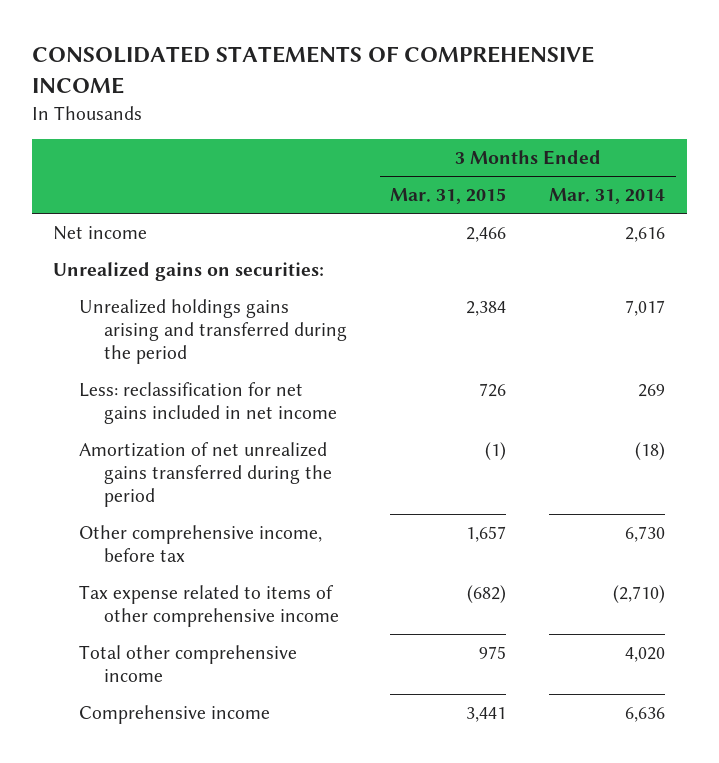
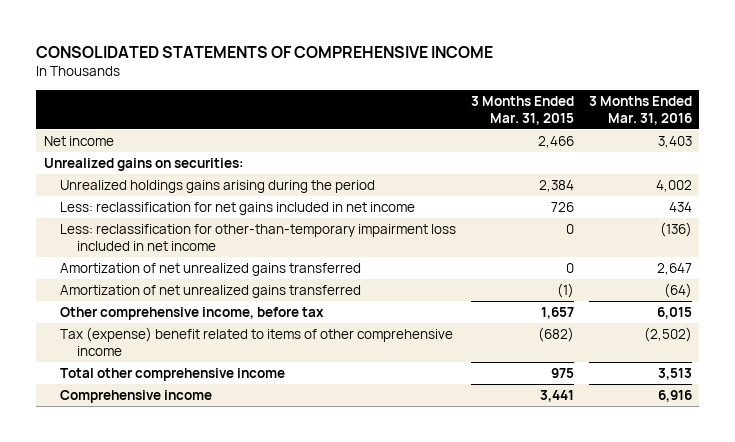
[549,188,666,205] Mar. 31, 2014 -> none
none -> [588,95,692,125] 3 Months Ended Mar. 31, 2016
[78,298,348,365] Unrealized holdings gains arising and transferred during the period -> [60,180,376,194] Unrealized holdings gains arising during the period
none -> [60,224,457,251] Less: reclassification for other-than-temporary impairment loss included in net income
[78,441,333,508] Amortization of net unrealized gains transferred during the period -> [60,263,362,277] Amortization of net unrealized gains transferred
[485,441,507,460] (1) -> [565,263,574,274] 0
none -> [60,285,362,299] Amortization of net unrealized gains transferred
[78,584,340,627] Tax expense related to items of other comprehensive income -> [60,327,454,356] Tax (expense) benefit related to items of other comprehensive income

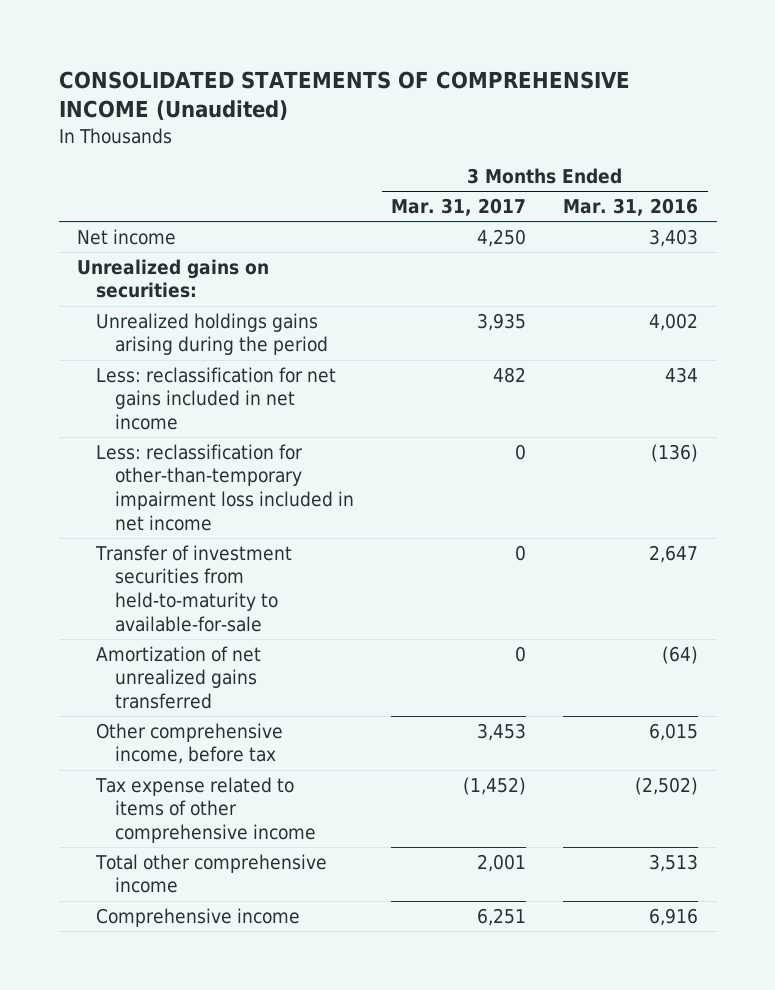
[36,45,494,58] CONSOLIDATED STATEMENTS OF COMPREHENSIVE INCOME -> [58,70,630,121] CONSOLIDATED STATEMENTS OF COMPREHENSIVE INCOME (Unaudited)
[470,95,574,125] 3 Months Ended Mar. 31, 2015 -> none
none -> [391,198,527,217] Mar. 31, 2017
[60,263,362,277] Amortization of net unrealized gains transferred -> [94,544,292,632] Transfer of investment securities from held-to-maturity to available-for-sale
[60,327,454,356] Tax (expense) benefit related to items of other comprehensive income -> [94,776,316,844] Tax expense related to items of other comprehensive income

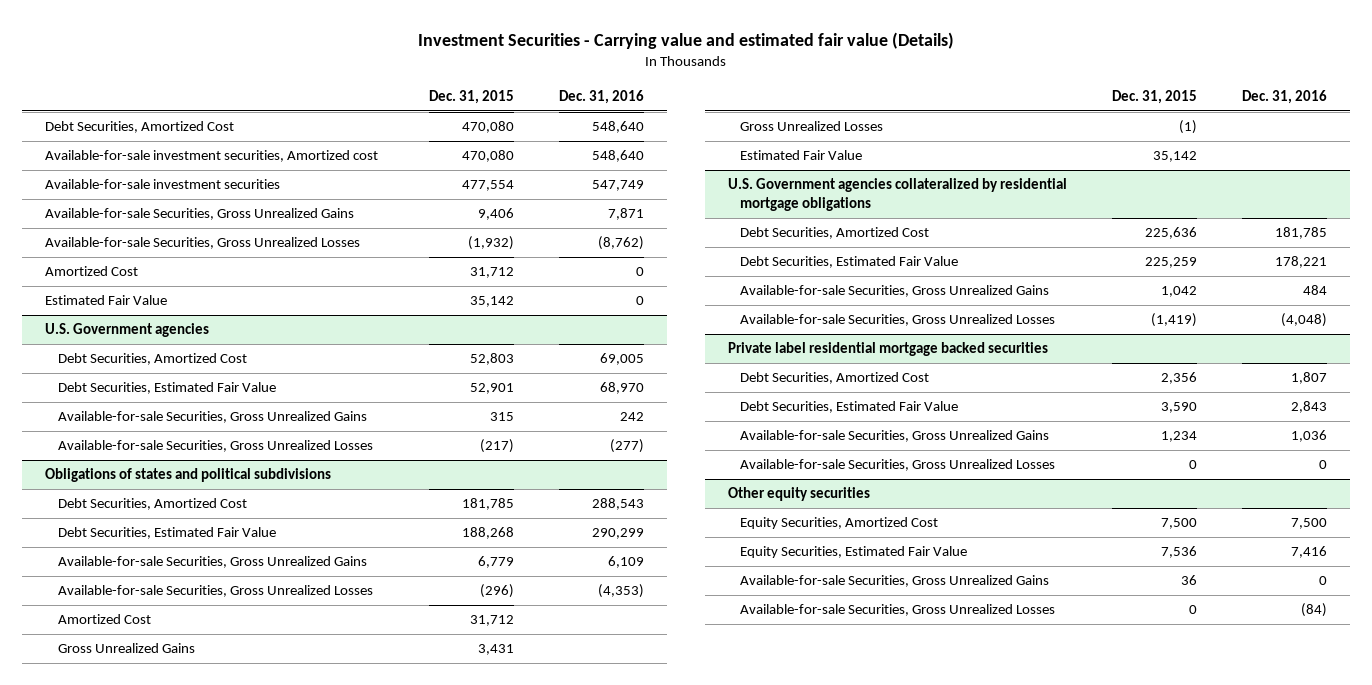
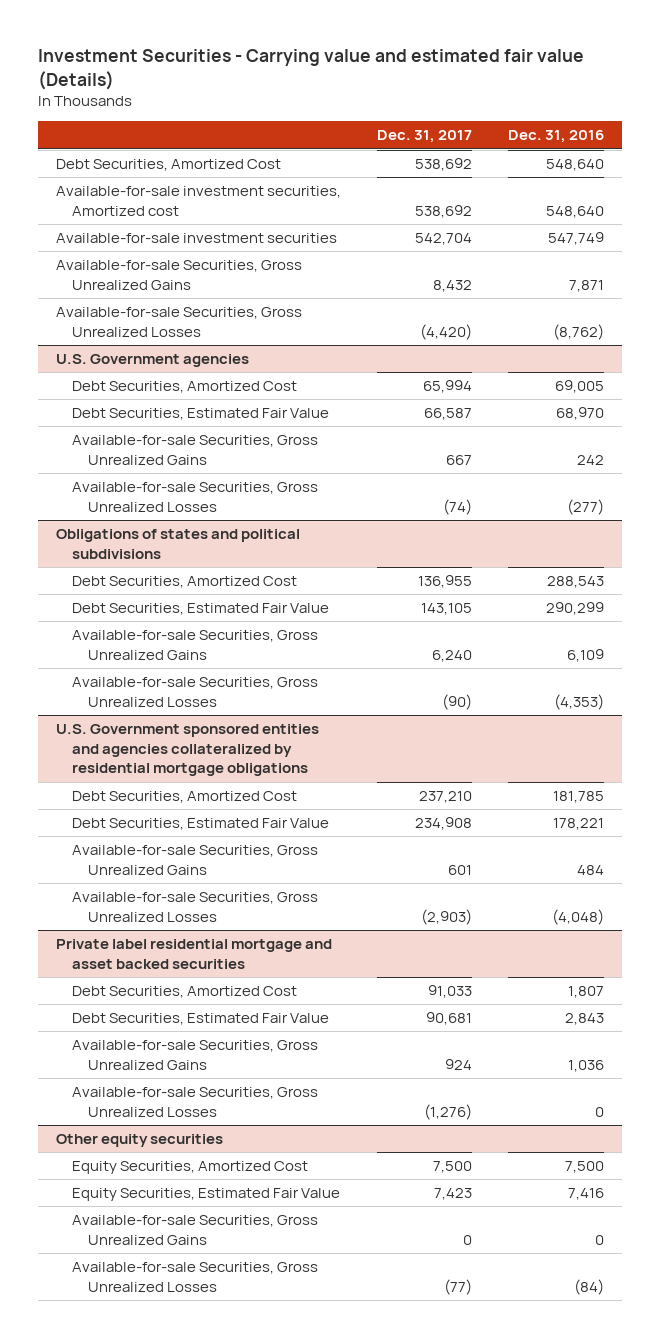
[429,89,515,104] Dec. 31, 2015 -> none
none -> [377,130,473,144] Dec. 31, 2017
[45,266,139,277] Amortized Cost -> none
[45,295,168,306] Estimated Fair Value -> none
[57,614,151,625] Amortized Cost -> none
[57,643,195,654] Gross Unrealized Gains -> none
[740,121,884,132] Gross Unrealized Losses -> none
[740,150,863,161] Estimated Fair Value -> none
[727,178,1067,212] U.S. Government agencies collateralized by residential mortgage obligations -> [56,724,320,777] U.S. Government sponsored entities and agencies collateralized by residential mortgage obligations
[727,342,1048,357] Private label residential mortgage backed securities -> [56,939,333,969] Private label residential mortgage and asset backed securities

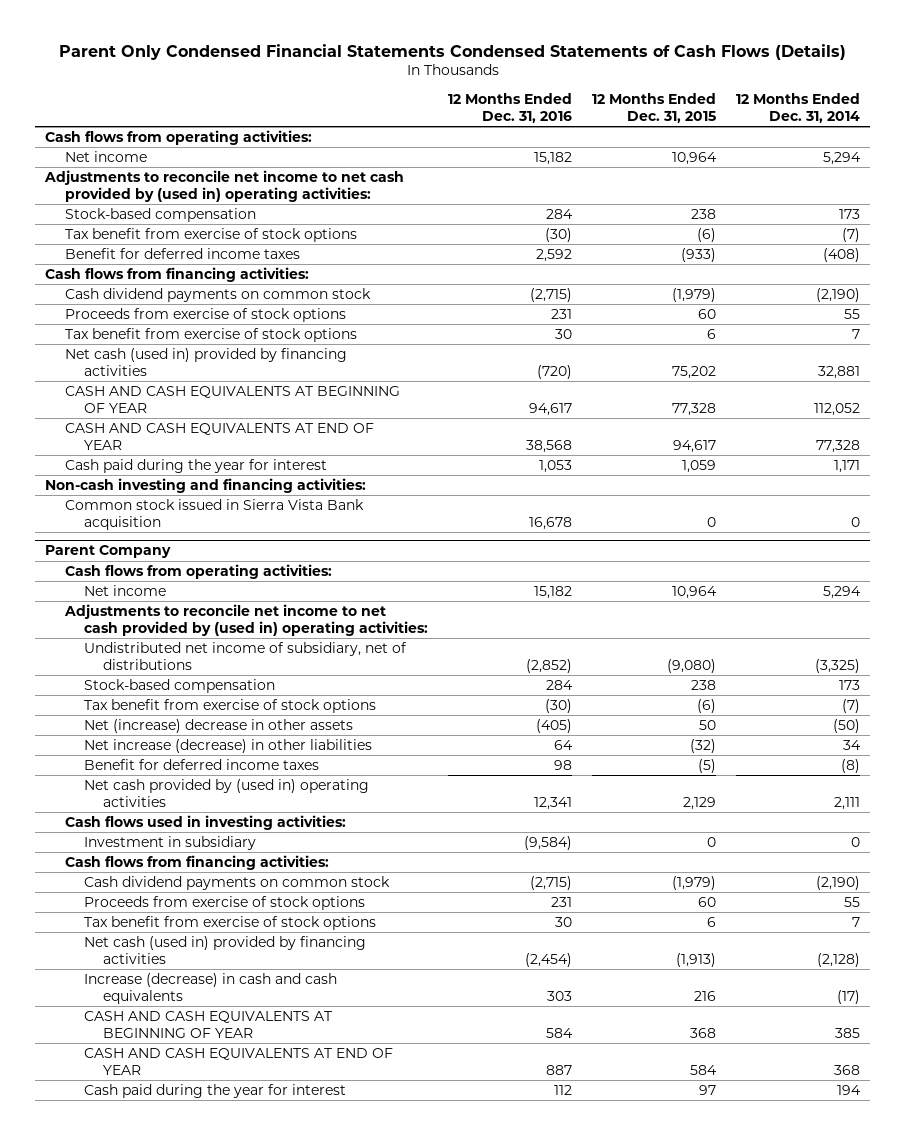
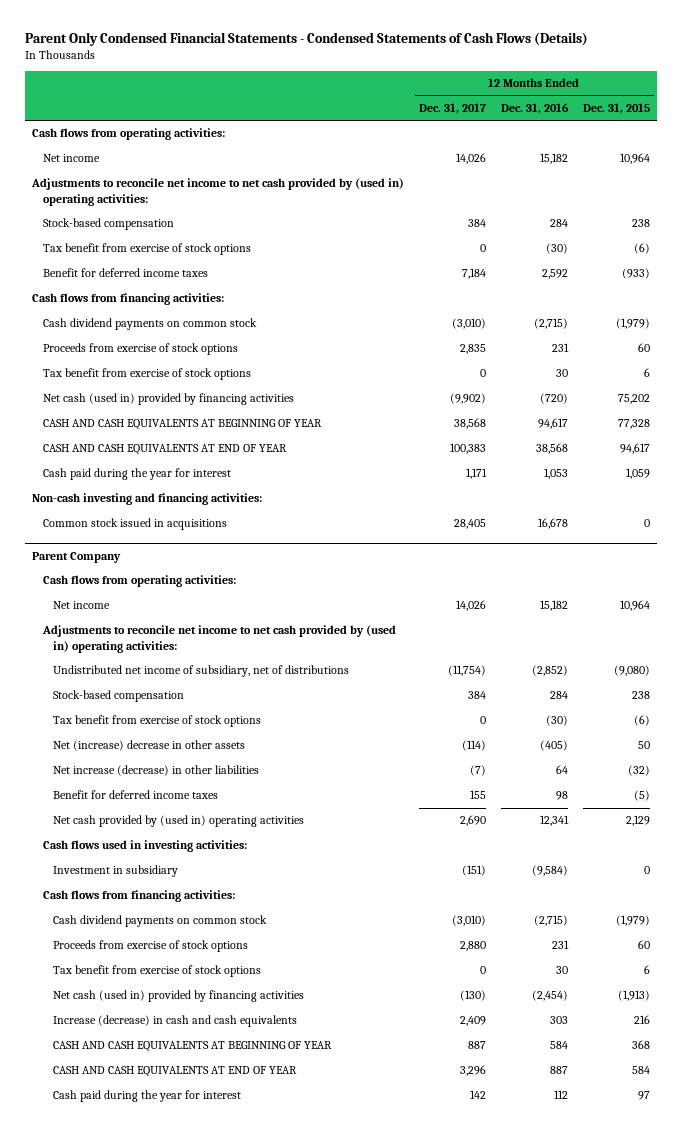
[58,43,846,60] Parent Only Condensed Financial Statements Condensed Statements of Cash Flows (Details) -> [24,32,588,47] Parent Only Condensed Financial Statements - Condensed Statements of Cash Flows (Details)
[735,93,860,123] 12 Months Ended Dec. 31, 2014 -> none
none -> [419,103,487,115] Dec. 31, 2017
[64,499,364,530] Common stock issued in Sierra Vista Bank acquisition -> [42,518,227,531] Common stock issued in acquisitions

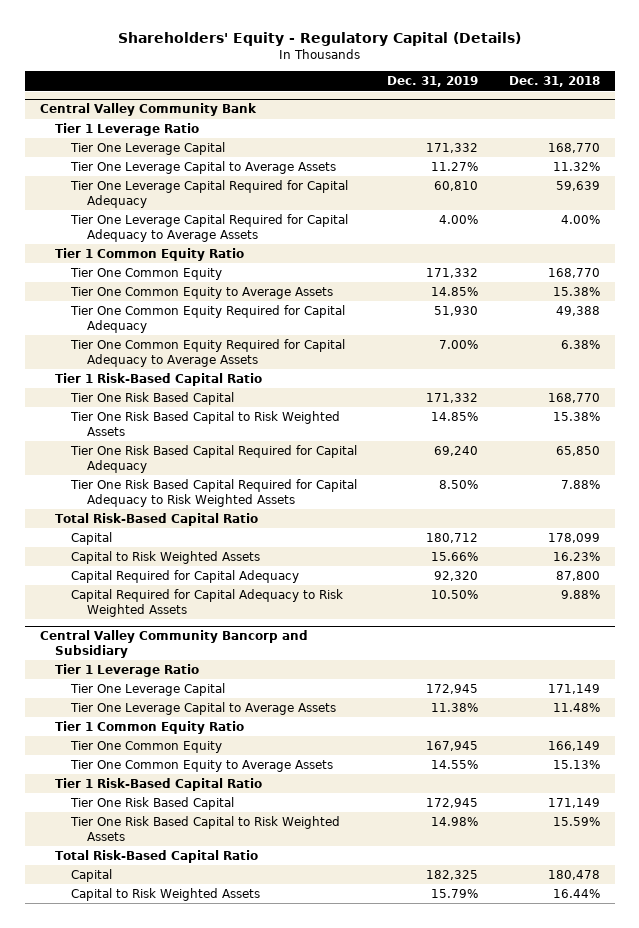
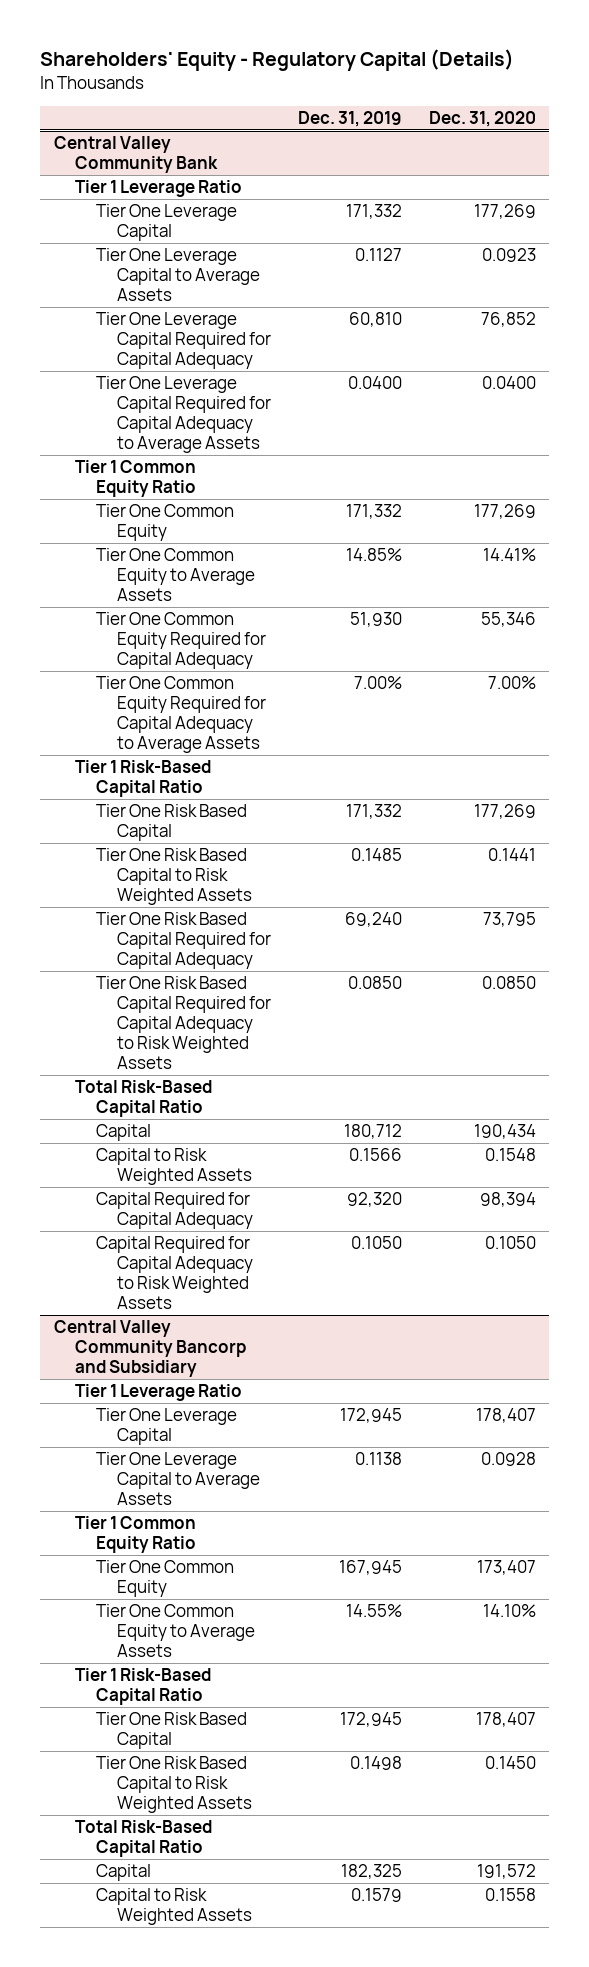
[508,76,600,88] Dec. 31, 2018 -> none
none -> [428,110,536,127] Dec. 31, 2020
[431,162,479,172] 11.27% -> [354,248,402,262] 0.1127
[439,215,479,225] 4.00% -> [347,376,402,390] 0.0400
[431,412,479,422] 14.85% -> [350,848,402,862] 0.1485
[439,480,479,490] 8.50% -> [347,976,402,990] 0.0850
[431,552,479,562] 15.66% -> [348,1148,402,1162] 0.1566
[431,590,479,600] 10.50% -> [350,1236,402,1250] 0.1050
[431,703,479,713] 11.38% -> [354,1452,402,1466] 0.1138
[431,817,479,827] 14.98% -> [349,1756,402,1771] 0.1498
[431,889,479,899] 15.79% -> [350,1888,402,1903] 0.1579

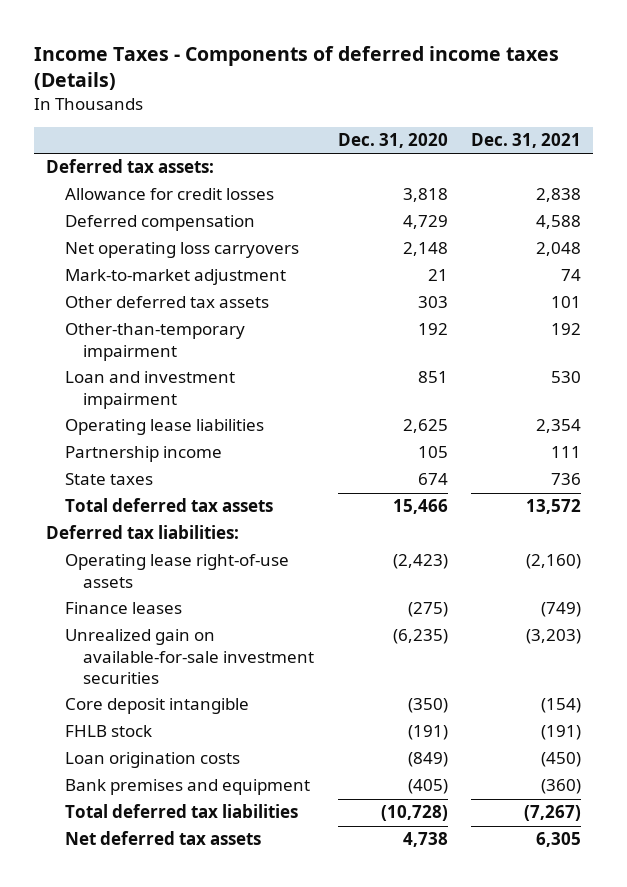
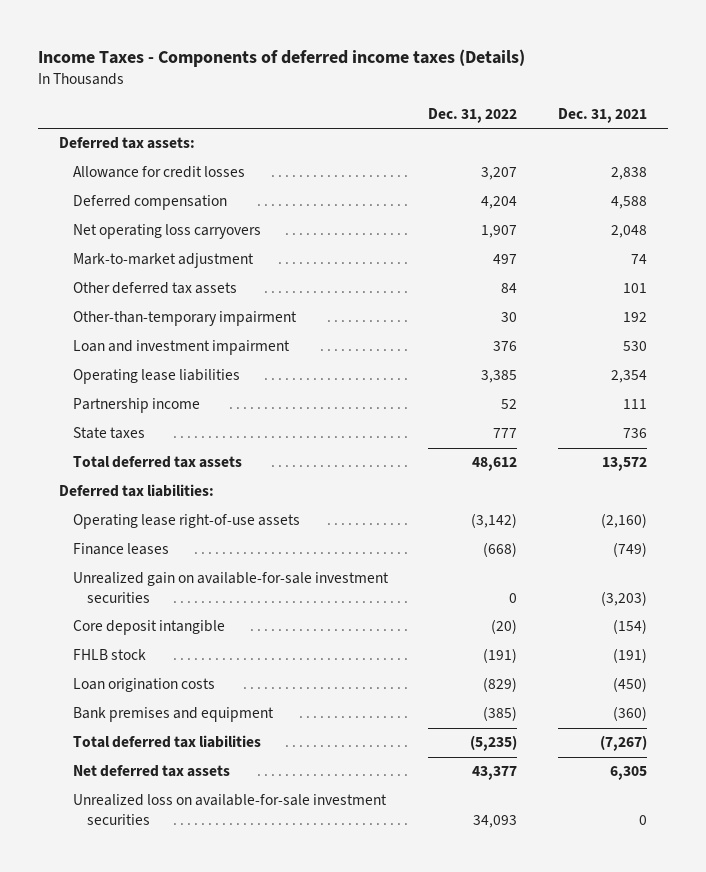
[337,133,448,149] Dec. 31, 2020 -> none
none -> [428,108,518,124] Dec. 31, 2022
none -> [72,794,387,826] Unrealized loss on available-for-sale investment securities

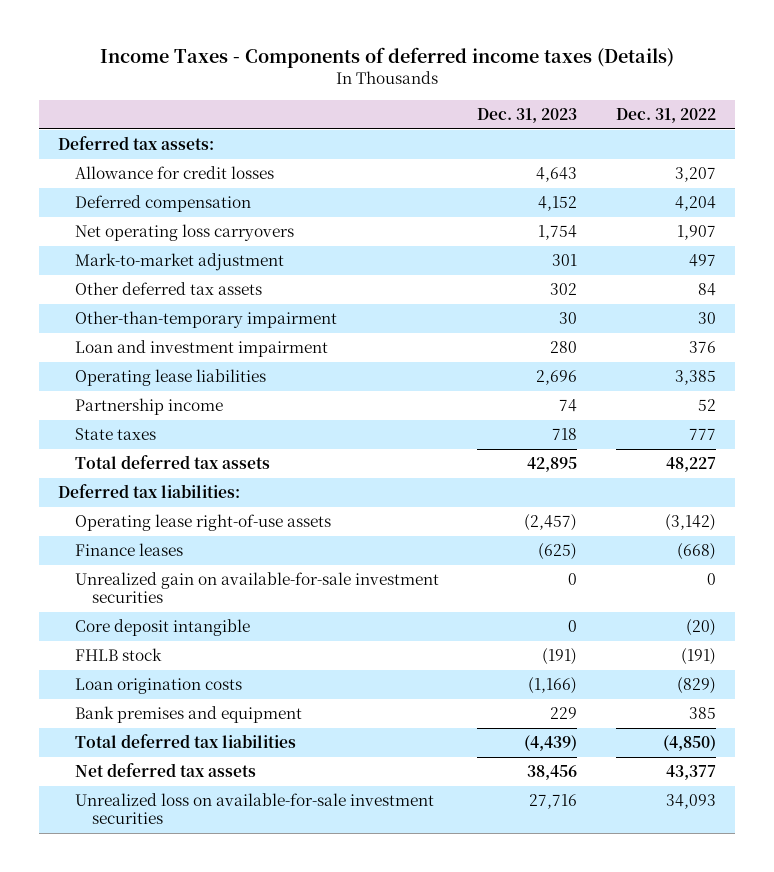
[558,108,648,124] Dec. 31, 2021 -> none
none -> [477,107,578,123] Dec. 31, 2023
[472,457,518,472] 48,612 -> [665,457,716,473] 48,227
[483,706,518,722] (385) -> [688,707,716,720] 385
[470,735,518,752] (5,235) -> [662,735,716,752] (4,850)

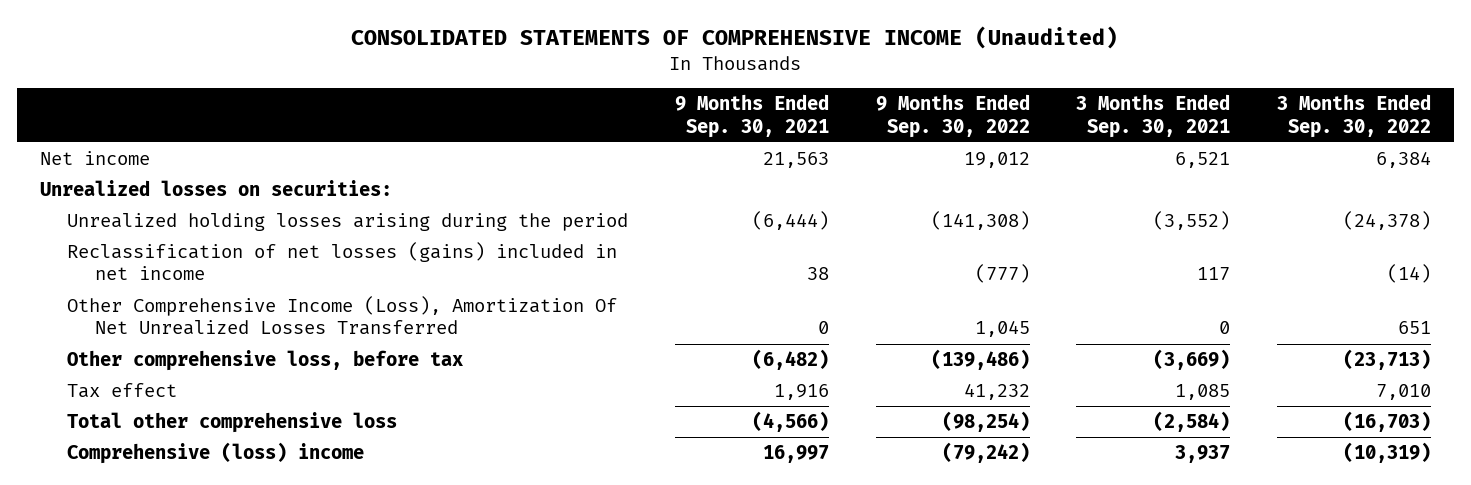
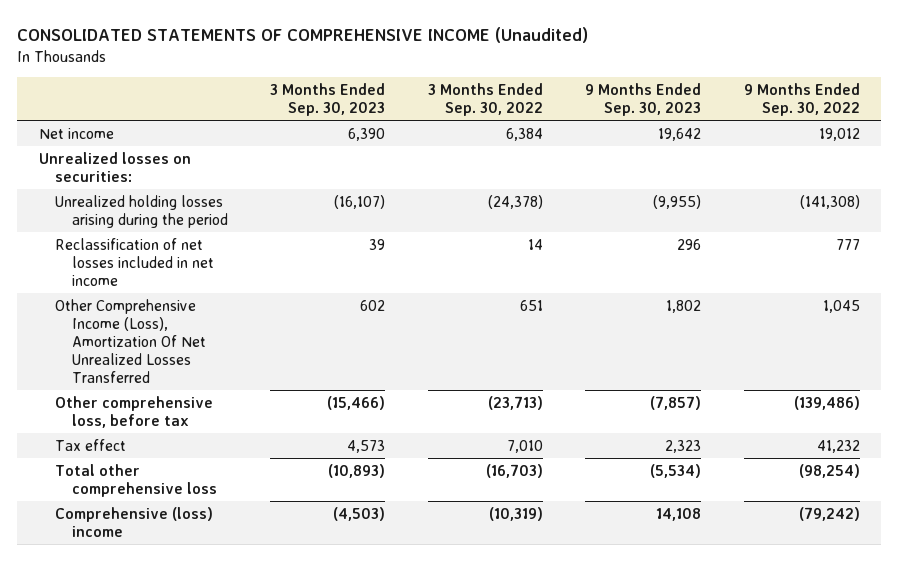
[675,94,830,138] 9 Months Ended Sep. 30, 2021 -> none
[1076,94,1231,138] 3 Months Ended Sep. 30, 2021 -> none
none -> [270,82,386,117] 3 Months Ended Sep. 30, 2023
none -> [585,82,702,117] 9 Months Ended Sep. 30, 2023
[67,242,618,281] Reclassification of net losses (gains) included in net income -> [55,237,214,286] Reclassification of net losses included in net income
[974,264,1030,284] (777) -> [835,238,860,250] 777
[1387,264,1432,284] (14) -> [527,238,543,250] 14

